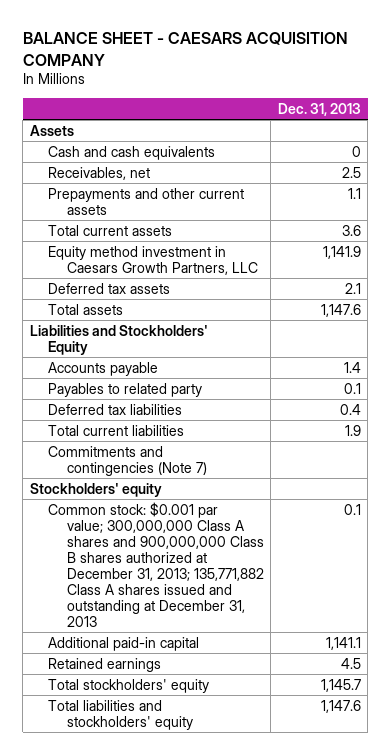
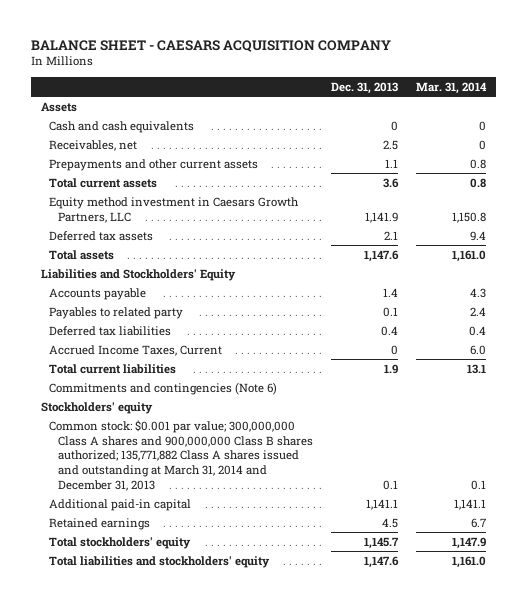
none -> [416,81,488,94] Mar. 31, 2014
none -> [49,344,223,356] Accrued Income Taxes, Current
[48,445,207,476] Commitments and contingencies (Note 7) -> [49,381,278,395] Commitments and contingencies (Note 6)
[48,501,264,627] Common stock: $0.001 par value; 300,000,000 Class A shares and 900,000,000 Class B shares authorized at December 31, 2013; 135,771,882 Class A shares issued and outstanding at December 31, 2013 -> [49,419,313,491] Common stock: $0.001 par value; 300,000,000 Class A shares and 900,000,000 Class B shares authorized; 135,771,882 Class A shares issued and outstanding at March 31, 2014 and December 31, 2013

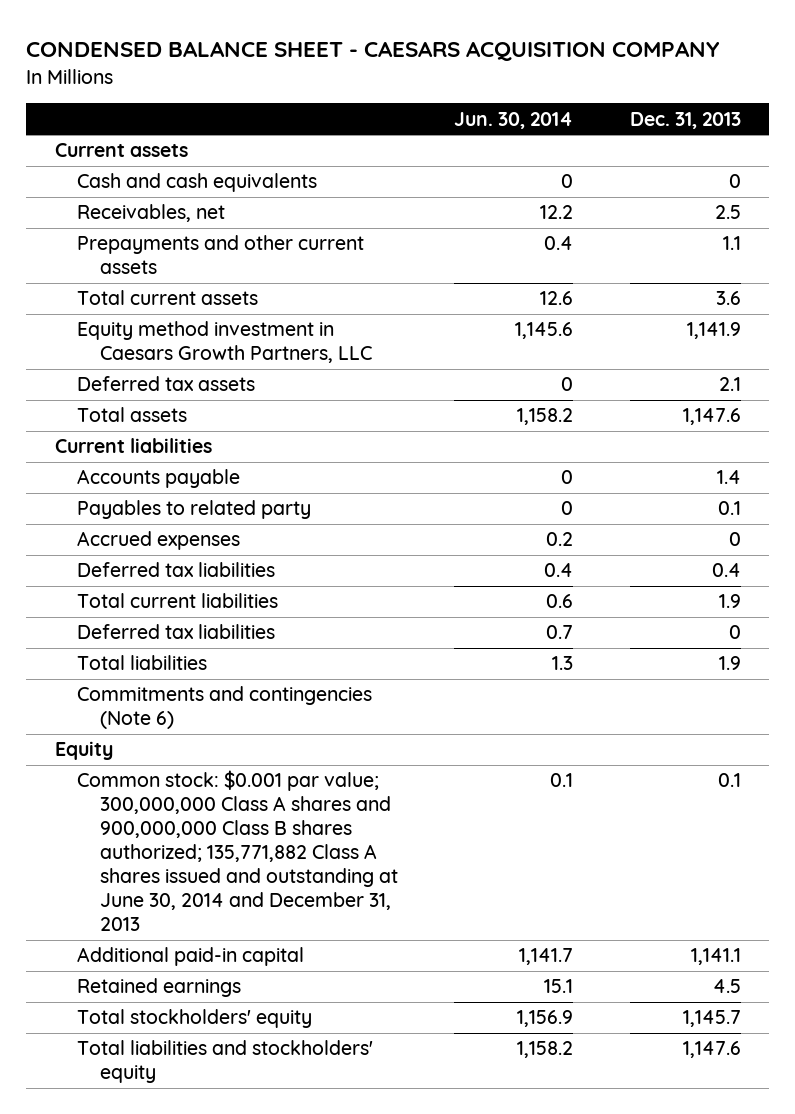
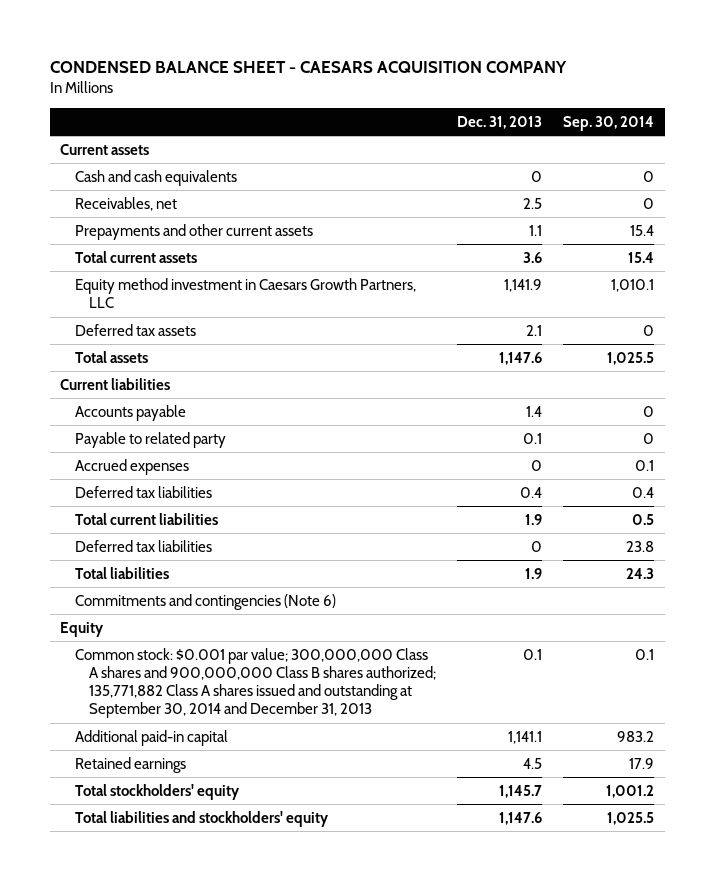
[454,111,574,129] Jun. 30, 2014 -> none
none -> [563,115,655,131] Sep. 30, 2014
[77,500,312,520] Payables to related party -> [74,431,226,448] Payable to related party
[77,770,398,932] Common stock: $0.001 par value; 300,000,000 Class A shares and 900,000,000 Class B shares authorized; 135,771,882 Class A shares issued and outstanding at June 30, 2014 and December 31, 2013 -> [74,647,437,719] Common stock: $0.001 par value; 300,000,000 Class A shares and 900,000,000 Class B shares authorized; 135,771,882 Class A shares issued and outstanding at September 30, 2014 and December 31, 2013

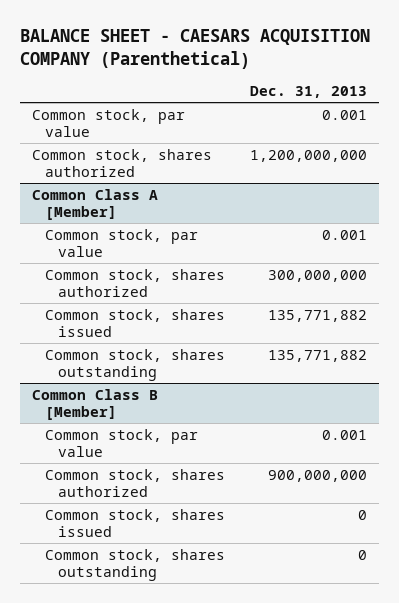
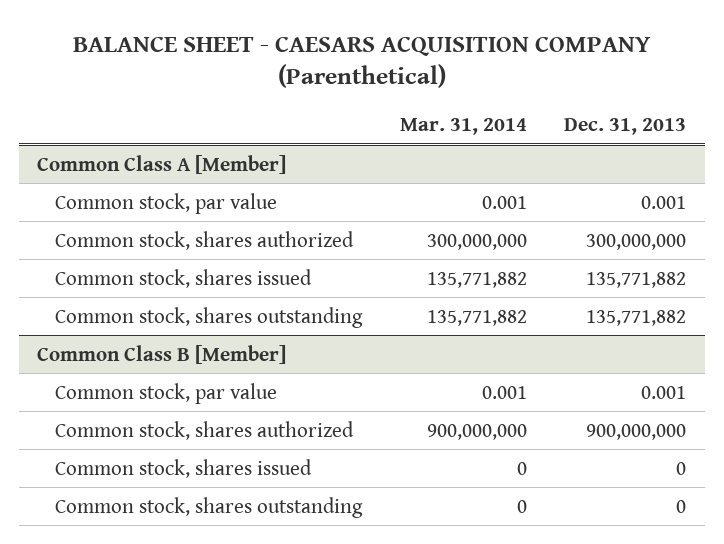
none -> [399,118,527,136] Mar. 31, 2014
[32,108,186,137] Common stock, par value -> none
[32,148,213,177] Common stock, shares authorized -> none

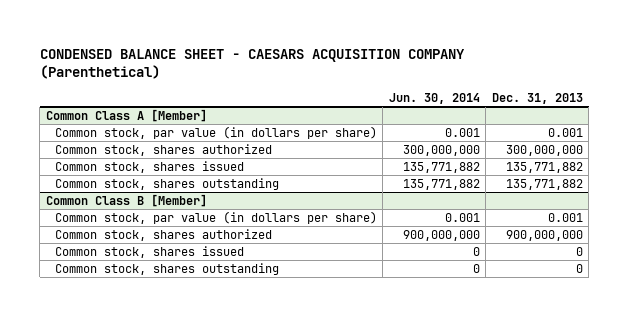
[72,35,651,89] BALANCE SHEET - CAESARS ACQUISITION COMPANY (Parenthetical) -> [39,48,465,80] CONDENSED BALANCE SHEET - CAESARS ACQUISITION COMPANY (Parenthetical)
[399,118,527,136] Mar. 31, 2014 -> none
none -> [388,92,480,104] Jun. 30, 2014
[55,192,278,214] Common stock, par value -> [54,125,377,139] Common stock, par value (in dollars per share)
[55,382,278,404] Common stock, par value -> [54,210,377,224] Common stock, par value (in dollars per share)

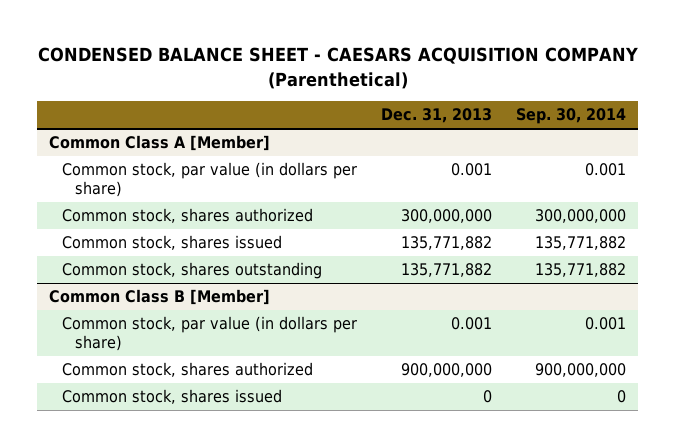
[388,92,480,104] Jun. 30, 2014 -> none
none -> [516,108,627,125] Sep. 30, 2014
[54,262,279,275] Common stock, shares outstanding -> none

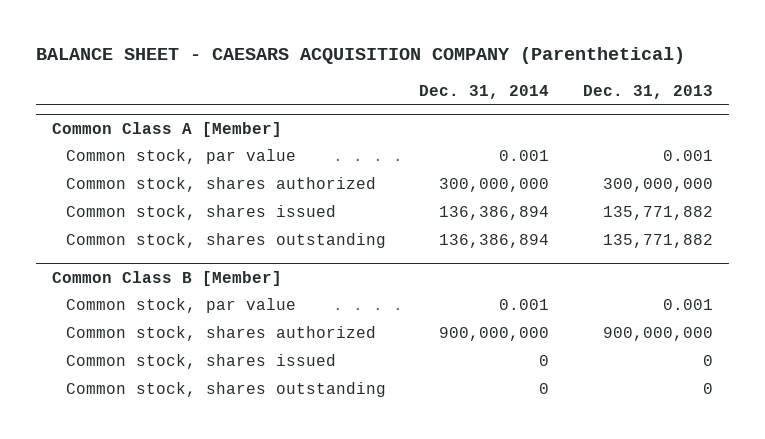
[37,47,638,89] CONDENSED BALANCE SHEET - CAESARS ACQUISITION COMPANY (Parenthetical) -> [35,47,685,65] BALANCE SHEET - CAESARS ACQUISITION COMPANY (Parenthetical)
[516,108,627,125] Sep. 30, 2014 -> none
none -> [419,84,550,99] Dec. 31, 2014
[62,162,358,197] Common stock, par value (in dollars per share) -> [66,149,297,165] Common stock, par value
[62,316,358,351] Common stock, par value (in dollars per share) -> [66,298,297,314] Common stock, par value
none -> [66,382,387,398] Common stock, shares outstanding

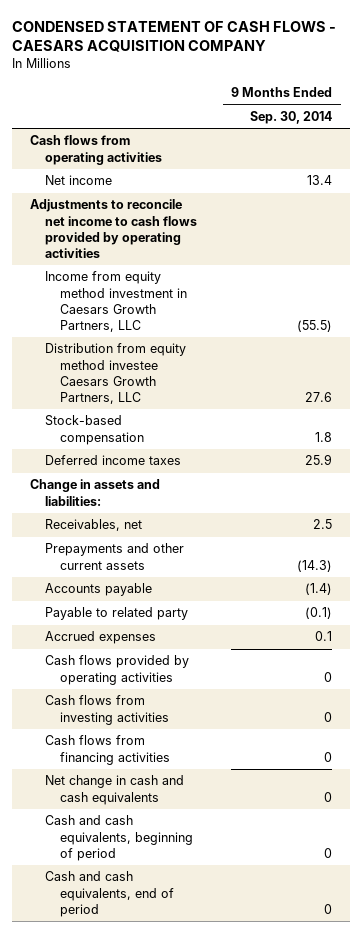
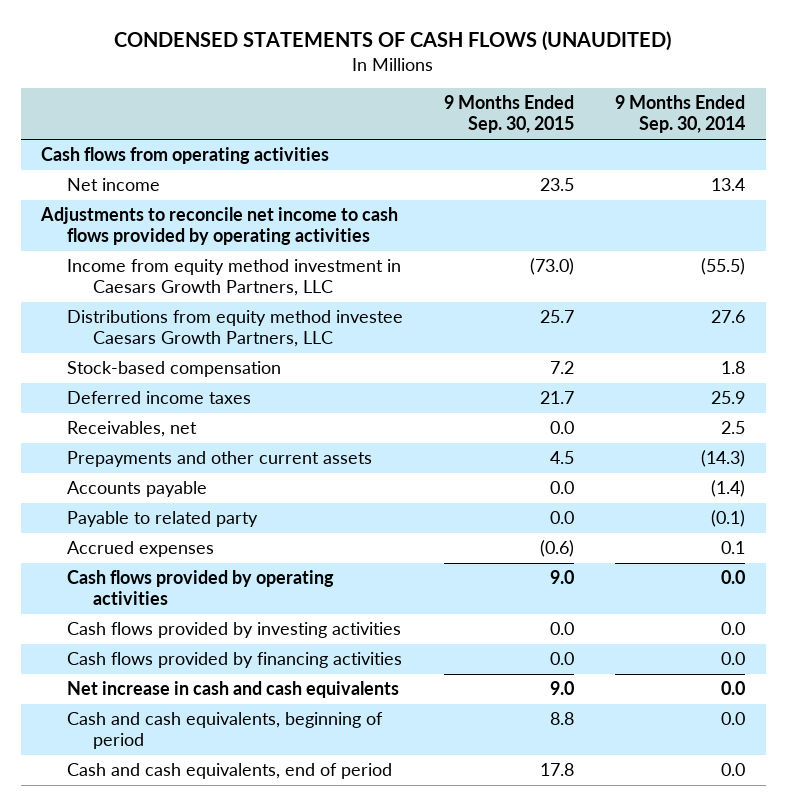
[12,20,337,53] CONDENSED STATEMENT OF CASH FLOWS - CAESARS ACQUISITION COMPANY -> [114,31,672,52] CONDENSED STATEMENTS OF CASH FLOWS (UNAUDITED)
none -> [444,95,575,134] 9 Months Ended Sep. 30, 2015
[44,343,186,405] Distribution from equity method investee Caesars Growth Partners, LLC -> [66,310,403,348] Distributions from equity method investee Caesars Growth Partners, LLC
[29,479,160,506] Change in assets and liabilities: -> none
[324,671,333,682] 0 -> [721,570,746,585] 0.0
[44,695,169,725] Cash flows from investing activities -> [66,622,401,639] Cash flows provided by investing activities
[324,711,333,722] 0 -> [721,622,746,636] 0.0
[44,735,170,765] Cash flows from financing activities -> [66,652,402,669] Cash flows provided by financing activities
[324,751,333,762] 0 -> [721,652,746,666] 0.0
[44,775,184,805] Net change in cash and cash equivalents -> [66,681,399,699] Net increase in cash and cash equivalents
[324,791,333,802] 0 -> [721,681,746,696] 0.0
[324,847,333,858] 0 -> [721,712,746,726] 0.0
[324,903,333,914] 0 -> [721,763,746,777] 0.0

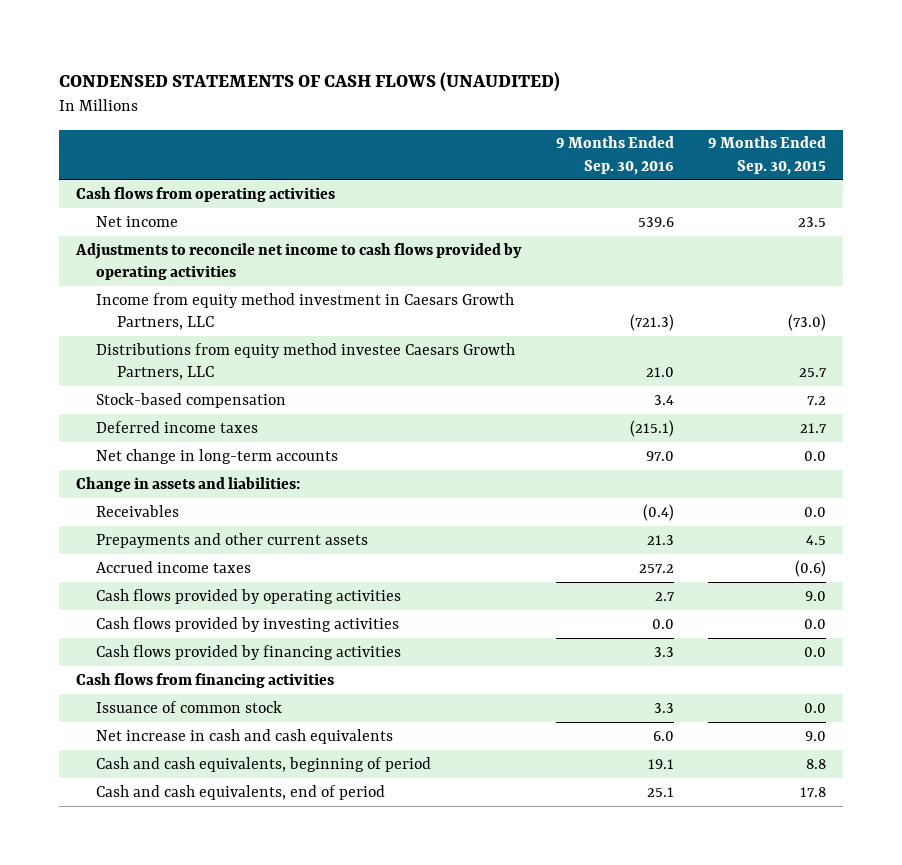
[615,95,746,134] 9 Months Ended Sep. 30, 2014 -> none
none -> [555,136,674,175] 9 Months Ended Sep. 30, 2016
none -> [96,448,339,464] Net change in long-term accounts
none -> [75,476,300,492] Change in assets and liabilities:
[66,421,197,438] Receivables, net -> [96,504,180,517] Receivables
[66,481,207,498] Accounts payable -> none
[66,511,258,528] Payable to related party -> none
[66,541,214,558] Accrued expenses -> [96,560,252,573] Accrued income taxes
none -> [75,672,334,688] Cash flows from financing activities
none -> [96,700,283,713] Issuance of common stock

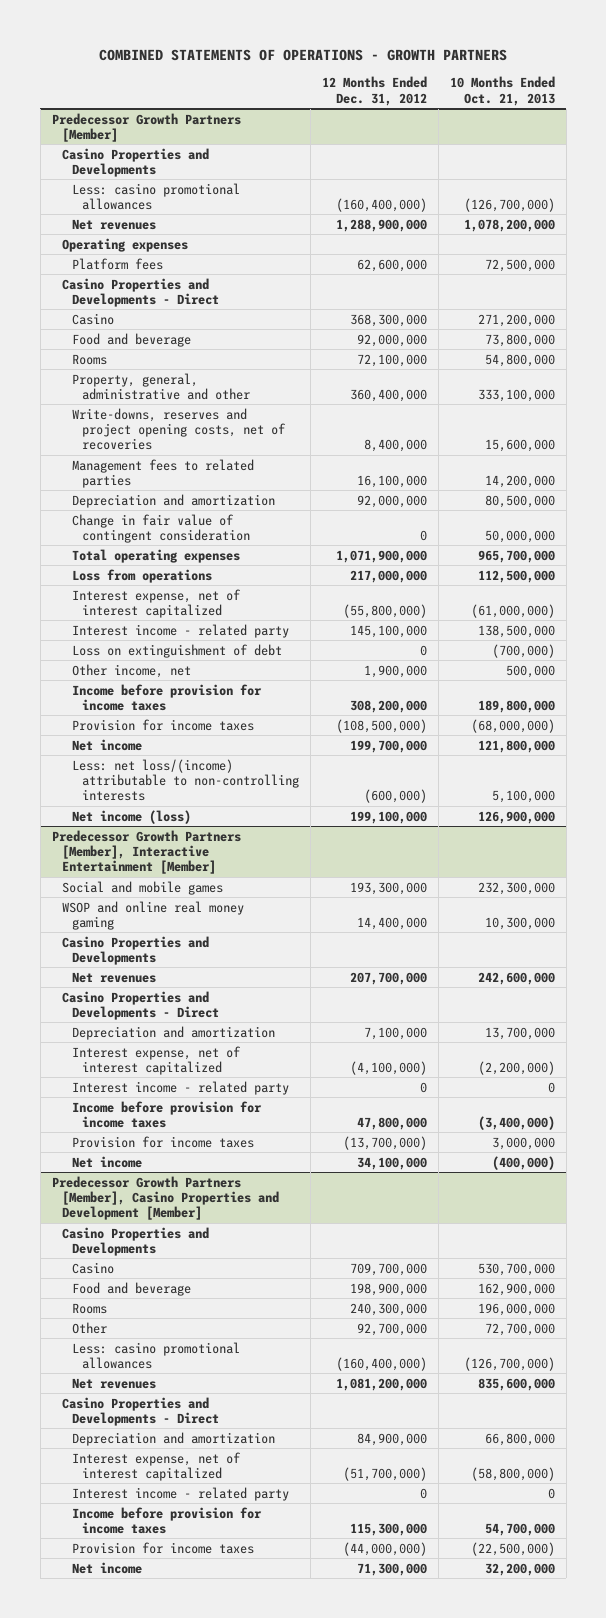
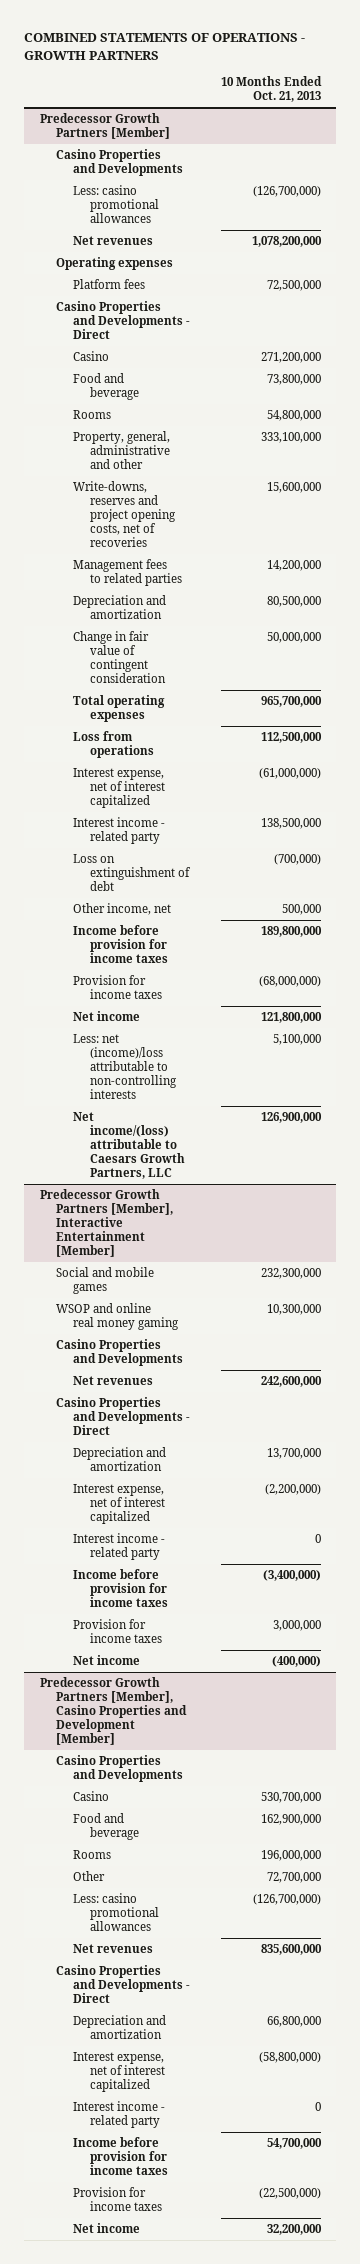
[321,76,427,106] 12 Months Ended Dec. 31, 2012 -> none
[71,758,299,801] Less: net loss/(income) attributable to non-controlling interests -> [73,1034,178,1099] Less: net (income)/loss attributable to non-controlling interests
[71,809,191,824] Net income (loss) -> [73,1112,186,1179] Net income/(loss) attributable to Caesars Growth Partners, LLC

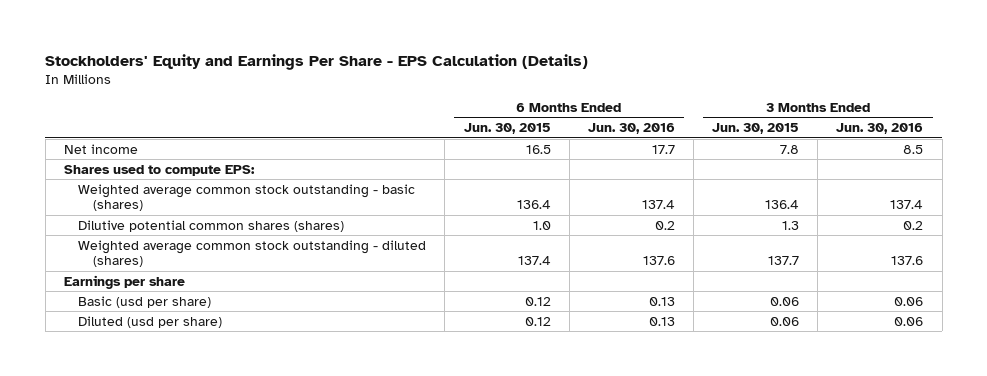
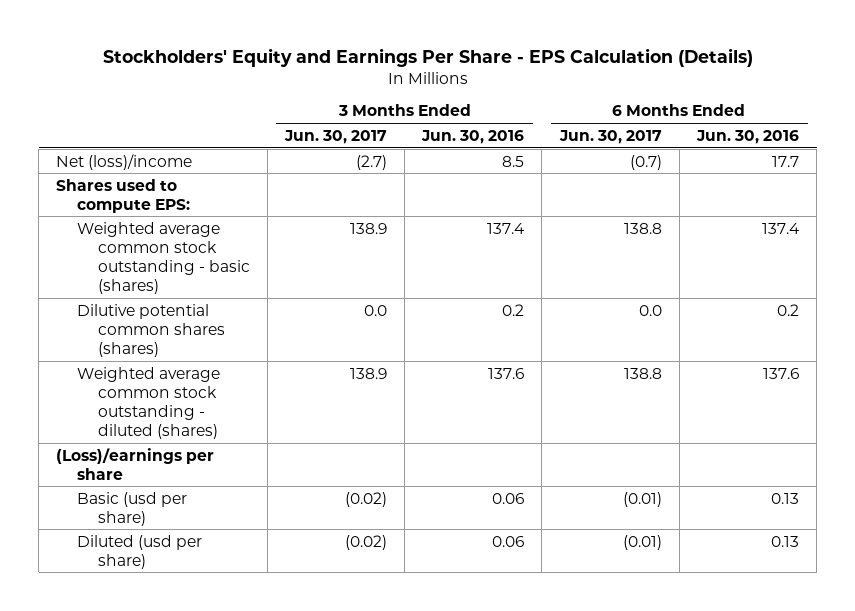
[463,123,551,135] Jun. 30, 2015 -> none
[712,123,800,135] Jun. 30, 2015 -> none
none -> [283,129,387,144] Jun. 30, 2017
none -> [558,129,662,144] Jun. 30, 2017
[63,143,138,154] Net income -> [56,153,193,170] Net (loss)/income
[63,274,185,289] Earnings per share -> [56,447,215,480] (Loss)/earnings per share

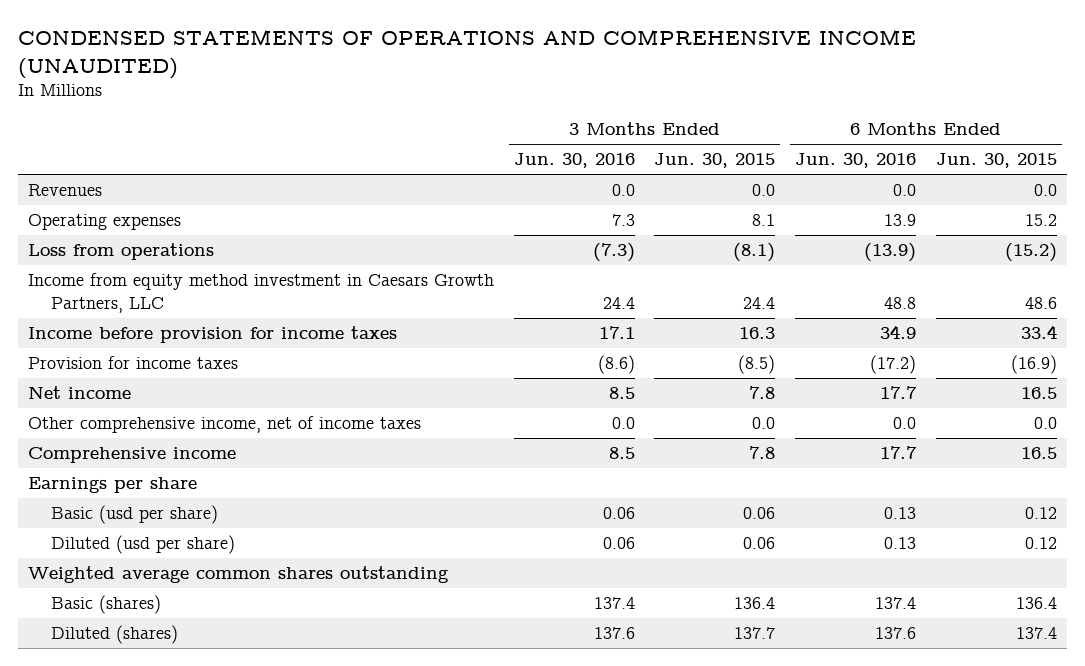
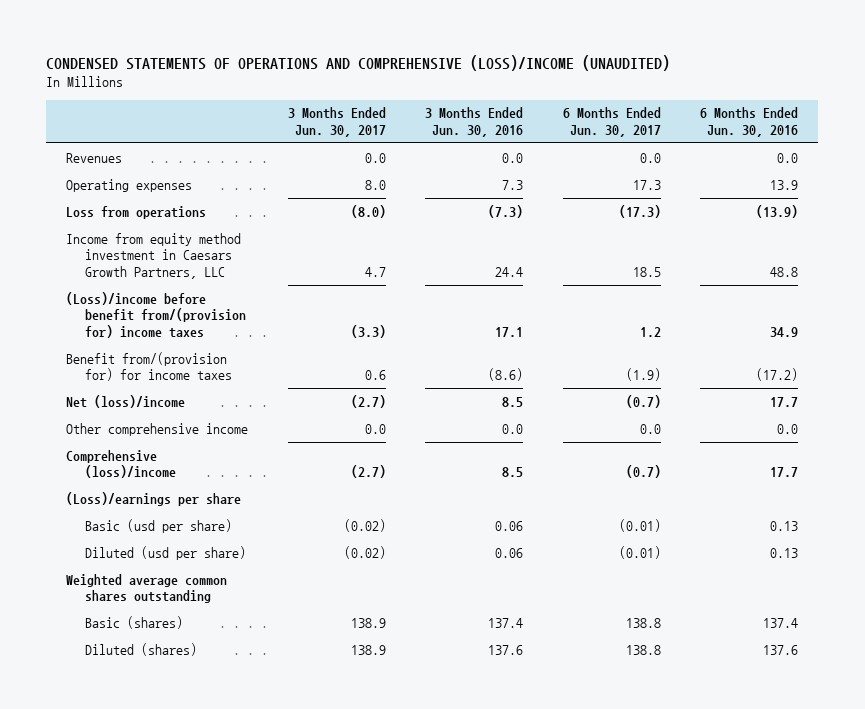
[18,29,917,79] CONDENSED STATEMENTS OF OPERATIONS AND COMPREHENSIVE INCOME (UNAUDITED) -> [46,54,671,71] CONDENSED STATEMENTS OF OPERATIONS AND COMPREHENSIVE (LOSS)/INCOME (UNAUDITED)
[654,153,776,169] Jun. 30, 2015 -> none
[935,153,1057,169] Jun. 30, 2015 -> none
none -> [287,107,386,137] 3 Months Ended Jun. 30, 2017
none -> [562,107,661,137] 6 Months Ended Jun. 30, 2017
[27,326,397,344] Income before provision for income taxes -> [66,291,247,338] (Loss)/income before benefit from/(provision for) income taxes
[27,356,238,370] Provision for income taxes -> [66,351,233,382] Benefit from/(provision for) for income taxes
[27,386,131,400] Net income -> [66,394,186,408] Net (loss)/income
[27,416,421,434] Other comprehensive income, net of income taxes -> [66,422,249,436] Other comprehensive income
[27,447,236,464] Comprehensive income -> [66,449,177,479] Comprehensive (loss)/income
[27,477,197,494] Earnings per share -> [66,491,242,506] (Loss)/earnings per share

